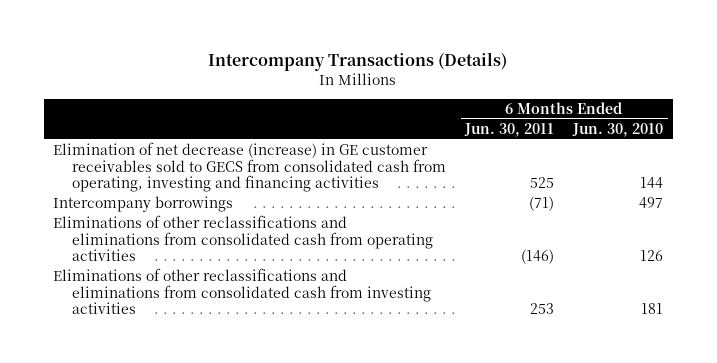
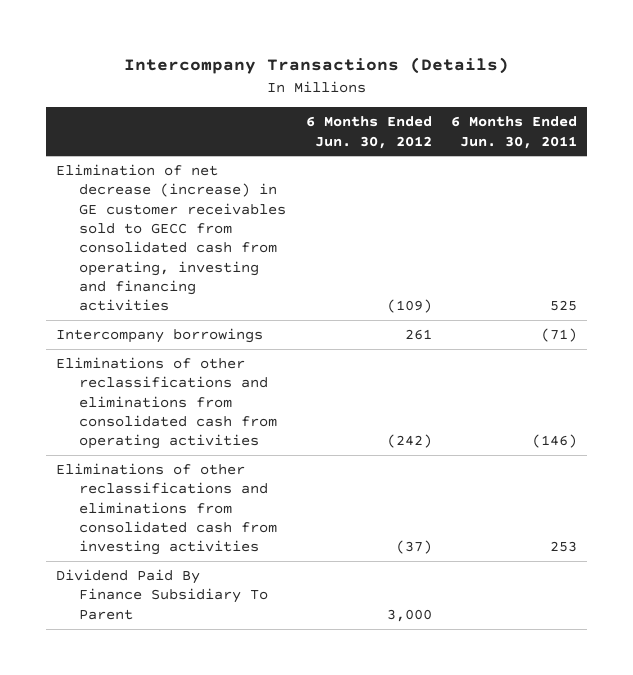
[572,123,664,138] Jun. 30, 2010 -> none
none -> [305,116,432,149] 6 Months Ended Jun. 30, 2012
[53,142,447,192] Elimination of net decrease (increase) in GE customer receivables sold to GECS from consolidated cash from operating, investing and financing activities -> [55,164,287,312] Elimination of net decrease (increase) in GE customer receivables sold to GECC from consolidated cash from operating, investing and financing activities
none -> [55,569,269,620] Dividend Paid By Finance Subsidiary To Parent

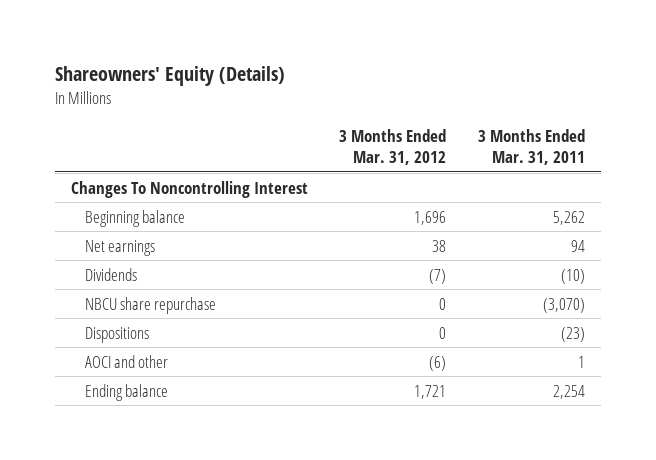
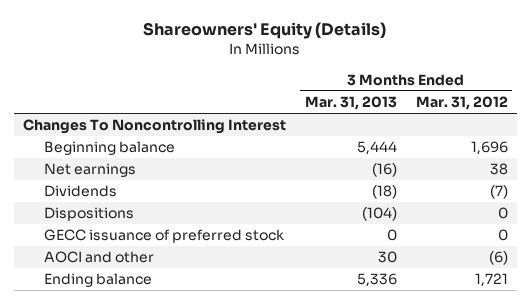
[477,128,585,166] 3 Months Ended Mar. 31, 2011 -> none
none -> [304,96,397,111] Mar. 31, 2013
[84,296,216,314] NBCU share repurchase -> none
none -> [44,229,285,244] GECC issuance of preferred stock

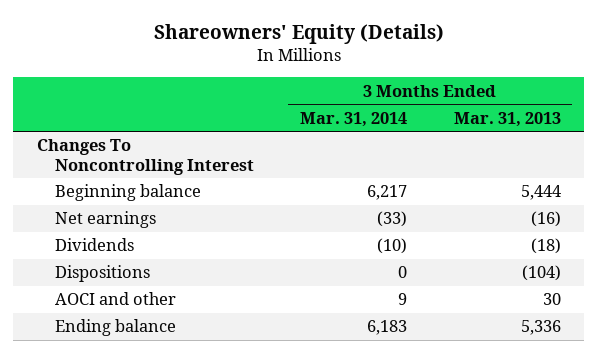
[415,96,508,111] Mar. 31, 2012 -> none
none -> [300,111,408,127] Mar. 31, 2014
[44,229,285,244] GECC issuance of preferred stock -> none

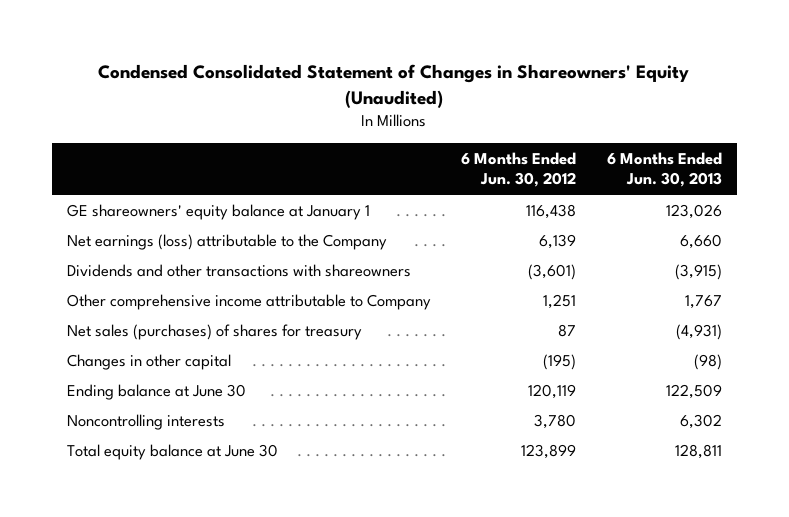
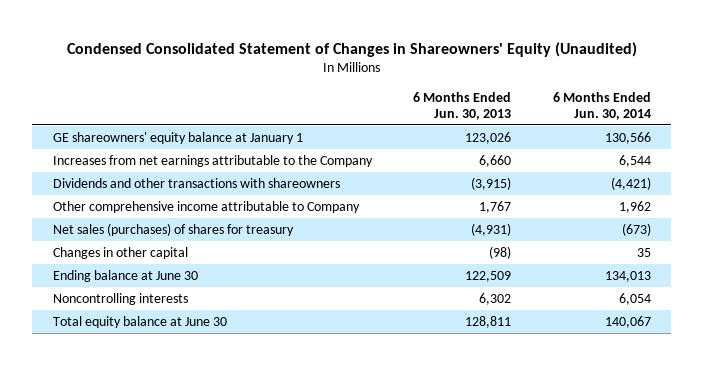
[461,151,577,188] 6 Months Ended Jun. 30, 2012 -> none
none -> [552,92,651,121] 6 Months Ended Jun. 30, 2014
[67,233,388,250] Net earnings (loss) attributable to the Company -> [52,154,373,167] Increases from net earnings attributable to the Company

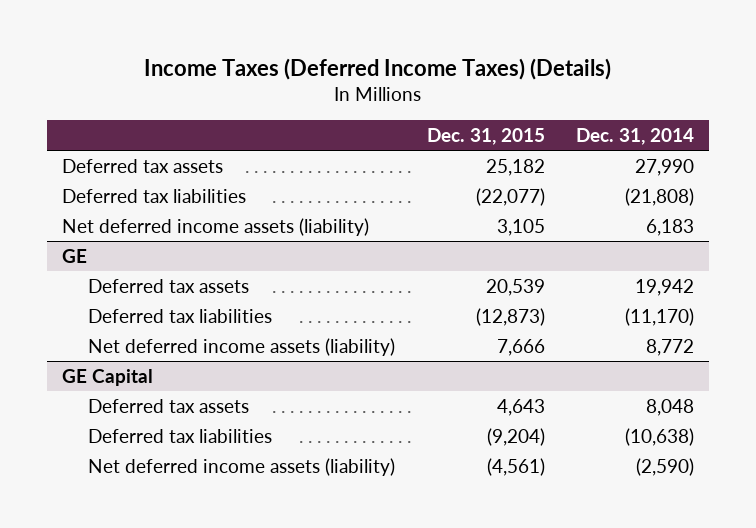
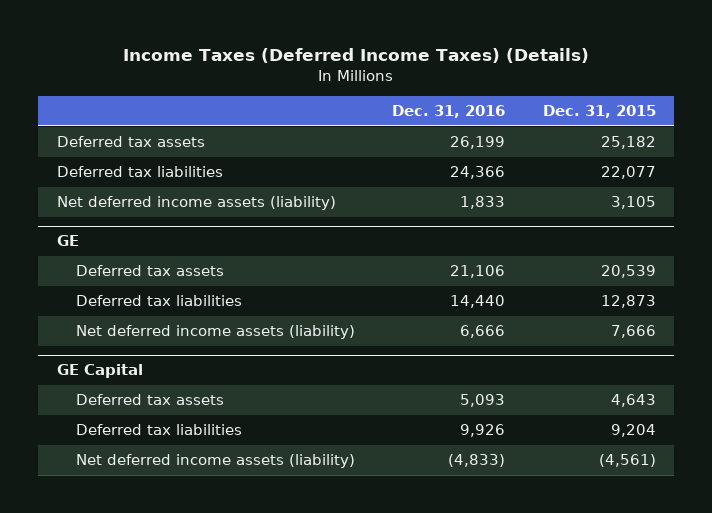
[575,128,694,146] Dec. 31, 2014 -> none
none -> [392,105,506,119] Dec. 31, 2016
[475,187,545,206] (22,077) -> [600,166,656,180] 22,077
[475,307,545,326] (12,873) -> [600,295,656,309] 12,873
[486,427,545,446] (9,204) -> [610,424,656,438] 9,204

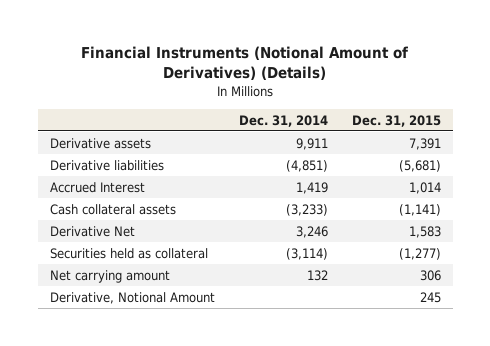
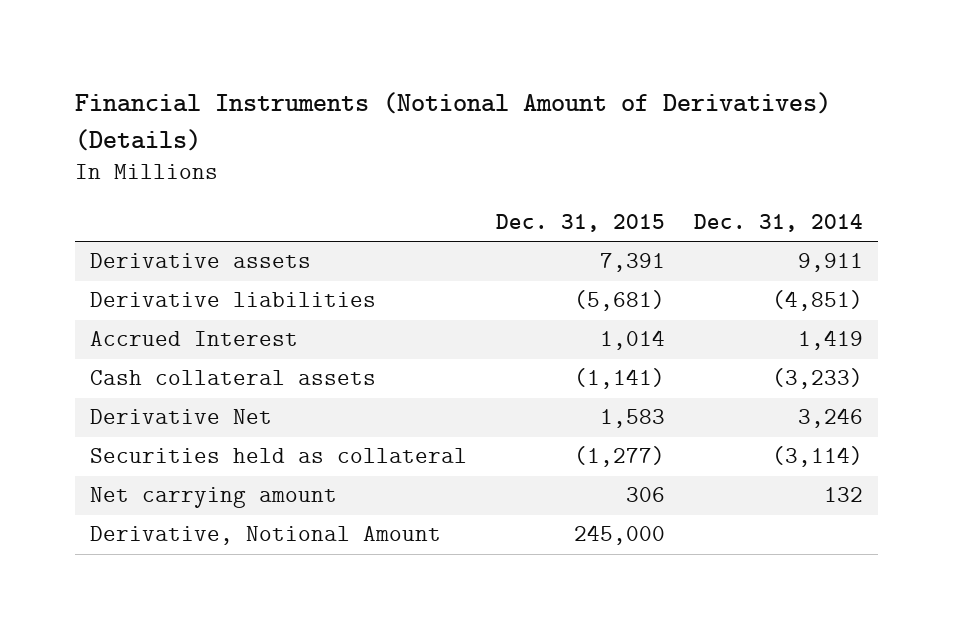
[419,291,441,303] 245 -> [574,525,666,546] 245,000

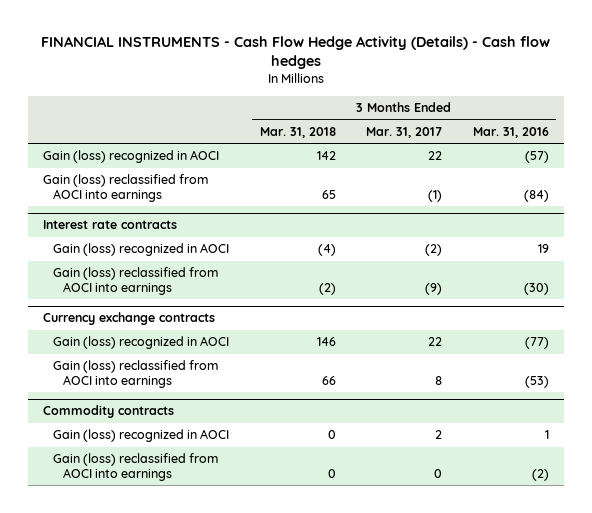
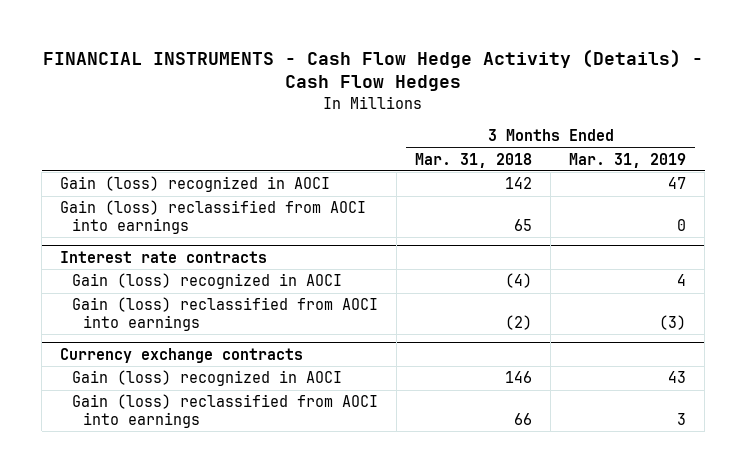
[40,36,550,70] FINANCIAL INSTRUMENTS - Cash Flow Hedge Activity (Details) - Cash flow hedges -> [43,48,704,92] FINANCIAL INSTRUMENTS - Cash Flow Hedge Activity (Details) - Cash Flow Hedges
[366,126,443,138] Mar. 31, 2017 -> none
[472,126,549,138] Mar. 31, 2016 -> none
none -> [569,152,687,168] Mar. 31, 2019
[42,405,174,419] Commodity contracts -> none
[52,429,229,443] Gain (loss) recognized in AOCI -> none
[52,453,218,481] Gain (loss) reclassified from AOCI into earnings -> none

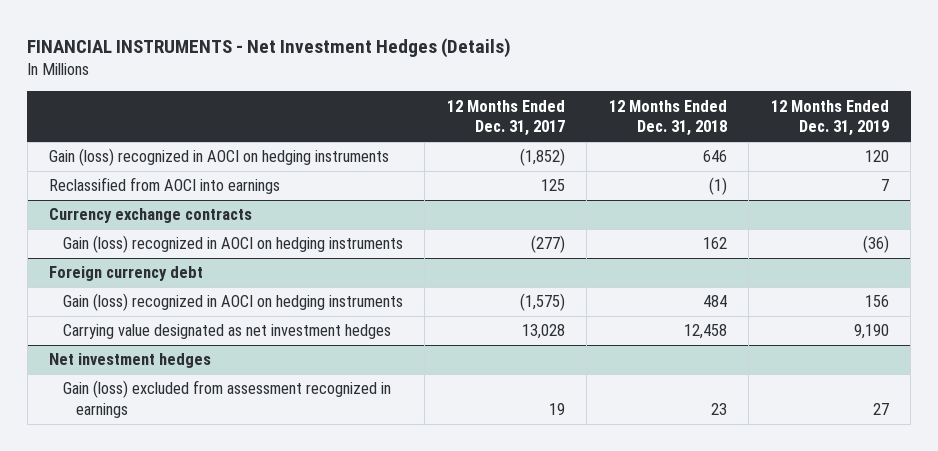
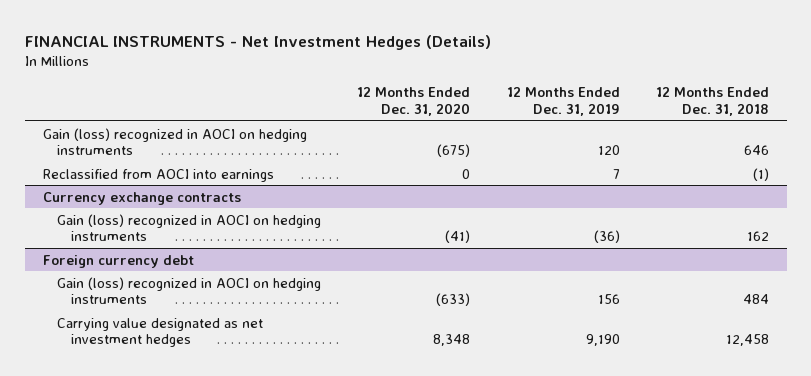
[446,99,565,137] 12 Months Ended Dec. 31, 2017 -> none
none -> [357,87,471,116] 12 Months Ended Dec. 31, 2020
[49,353,212,369] Net investment hedges -> none
[62,380,391,419] Gain (loss) excluded from assessment recognized in earnings -> none

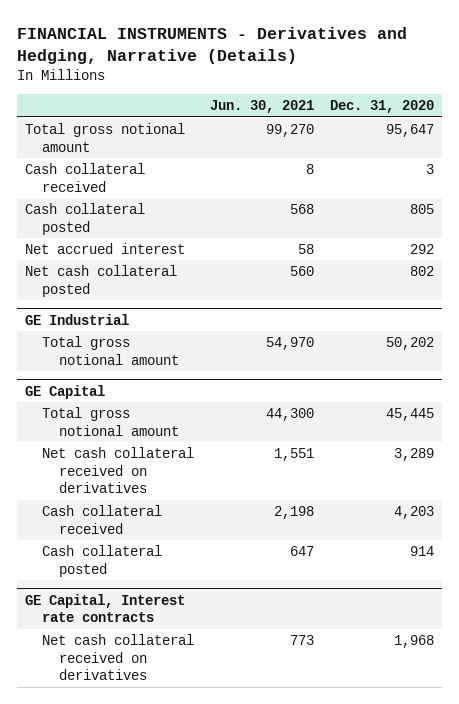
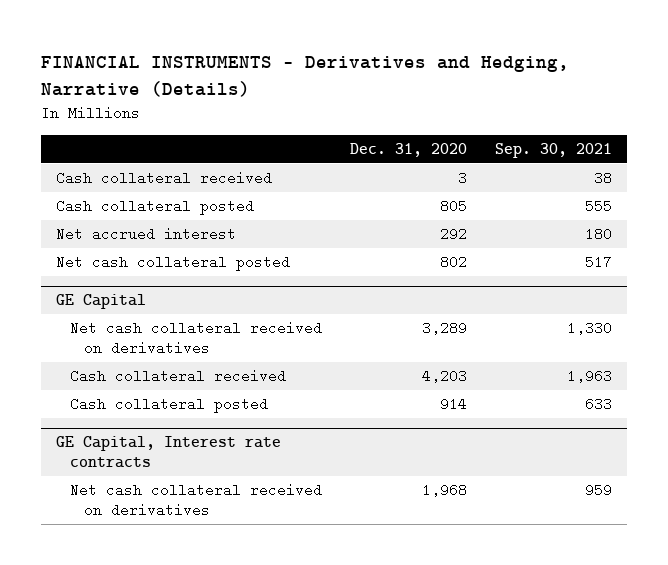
[210,100,315,114] Jun. 30, 2021 -> none
none -> [495,143,613,159] Sep. 30, 2021
[25,122,186,152] Total gross notional amount -> none
[25,313,130,325] GE Industrial -> none
[42,335,180,365] Total gross notional amount -> none
[42,406,180,436] Total gross notional amount -> none

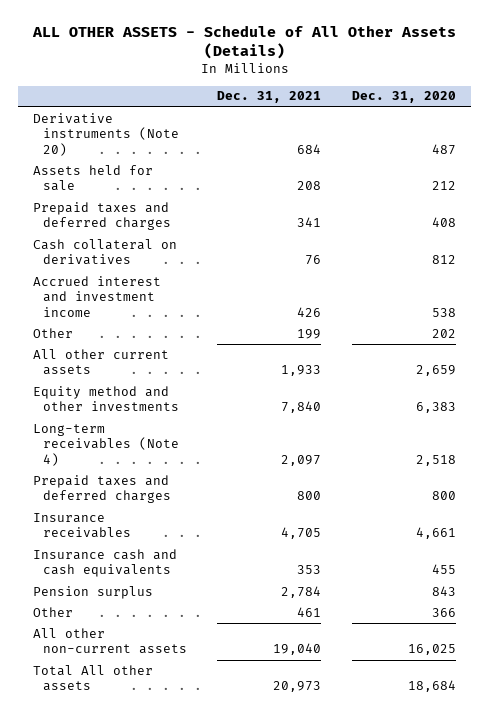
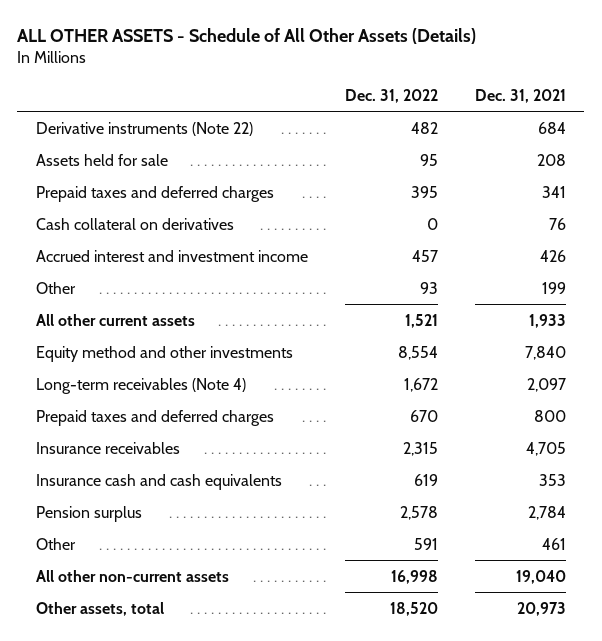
[351,91,456,104] Dec. 31, 2020 -> none
none -> [344,88,438,103] Dec. 31, 2022
[33,112,179,157] Derivative instruments (Note 20) -> [35,121,253,136] Derivative instruments (Note 22)
[33,664,154,692] Total All other assets -> [35,601,164,616] Other assets, total

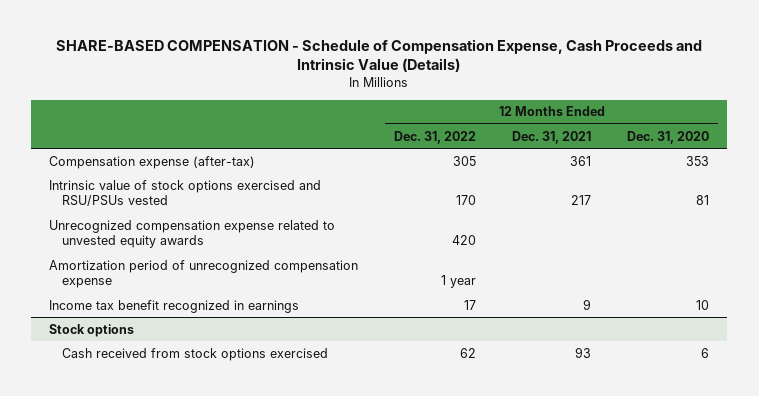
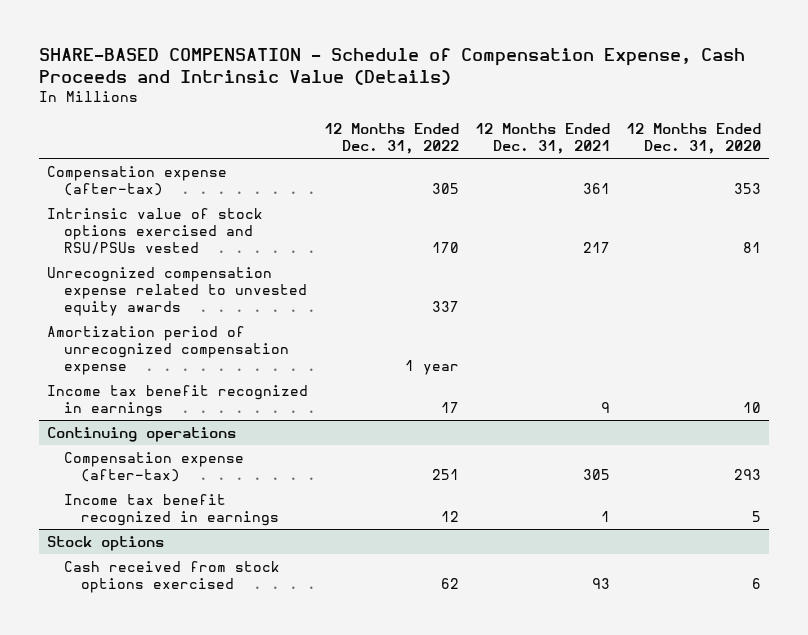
[452,235,477,246] 420 -> [432,300,460,312] 337
none -> [46,426,236,442] Continuing operations
none -> [63,451,244,482] Compensation expense (after-tax)
none -> [63,493,279,526] Income tax benefit recognized in earnings

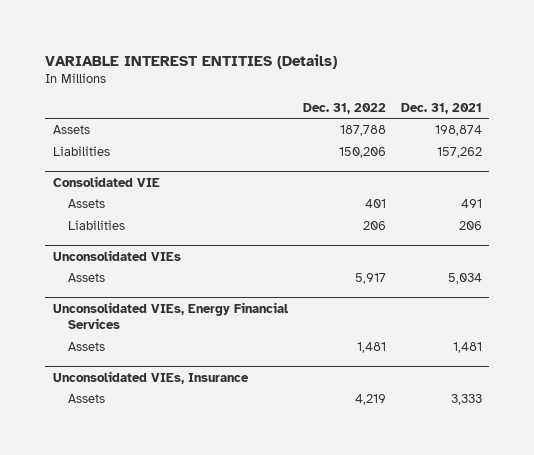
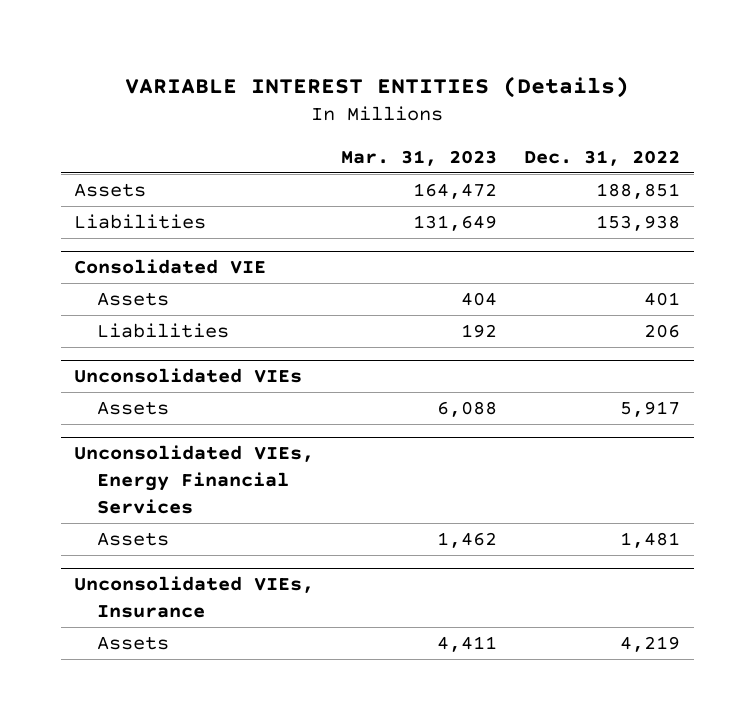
[400,102,482,114] Dec. 31, 2021 -> none
none -> [341,150,498,167] Mar. 31, 2023
[339,125,386,137] 187,788 -> [596,183,681,200] 188,851
[338,147,386,159] 150,206 -> [596,215,681,232] 153,938

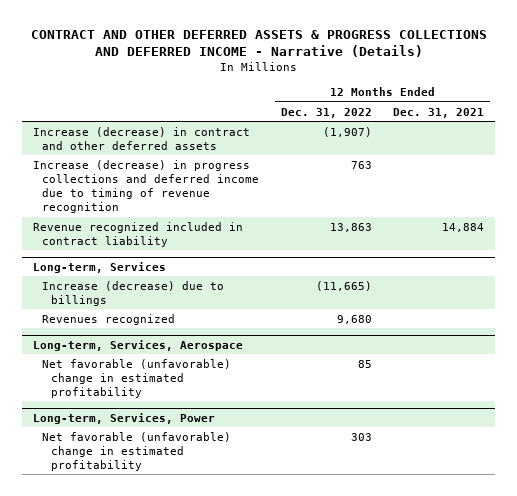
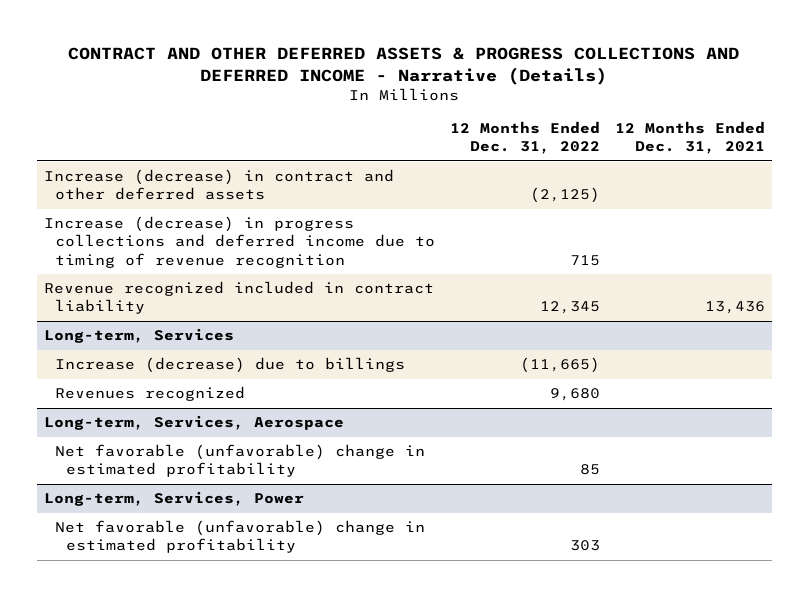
[322,126,372,137] (1,907) -> [529,187,600,204] (2,125)
[350,160,372,169] 763 -> [569,254,600,266] 715
[329,222,372,232] 13,863 -> [539,301,600,315] 12,345
[442,222,485,232] 14,884 -> [704,301,765,315] 13,436

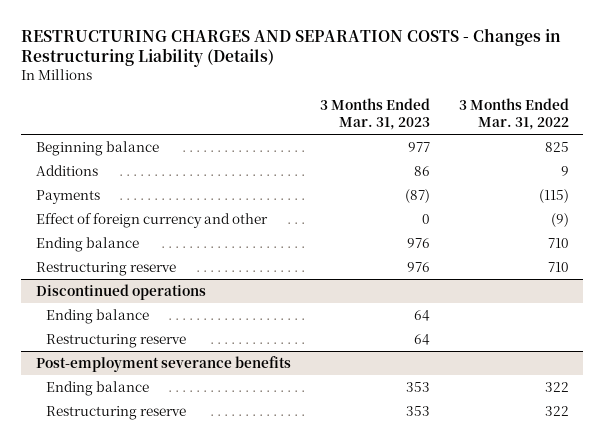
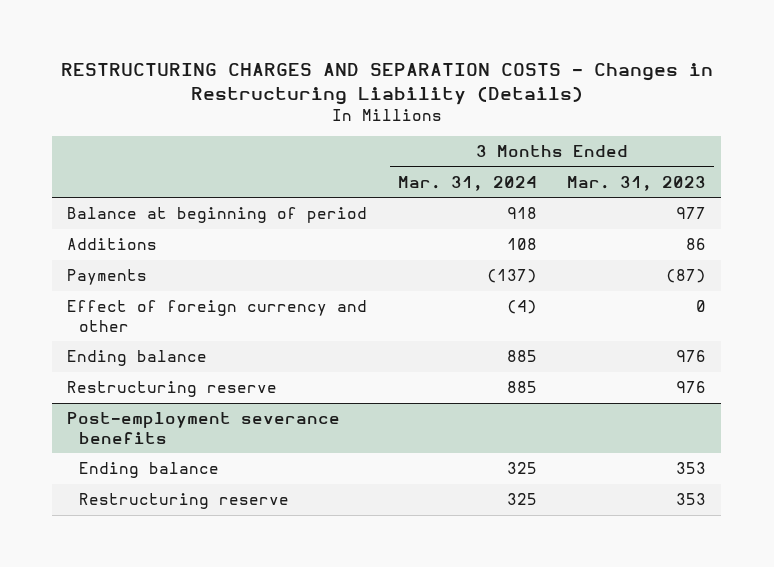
[458,98,569,131] 3 Months Ended Mar. 31, 2022 -> none
none -> [397,175,537,191] Mar. 31, 2024
[35,140,159,156] Beginning balance -> [67,207,368,224] Balance at beginning of period
[35,283,206,300] Discontinued operations -> none
[45,308,149,324] Ending balance -> none
[45,333,186,348] Restructuring reserve -> none

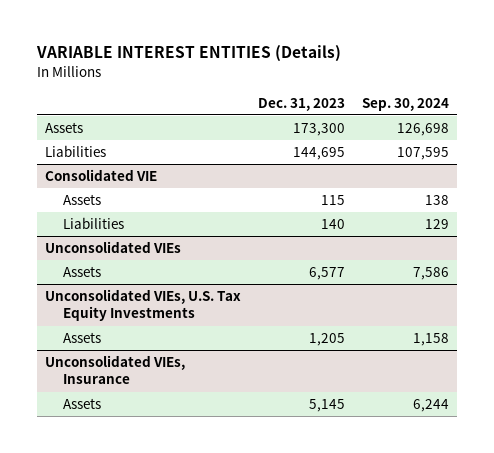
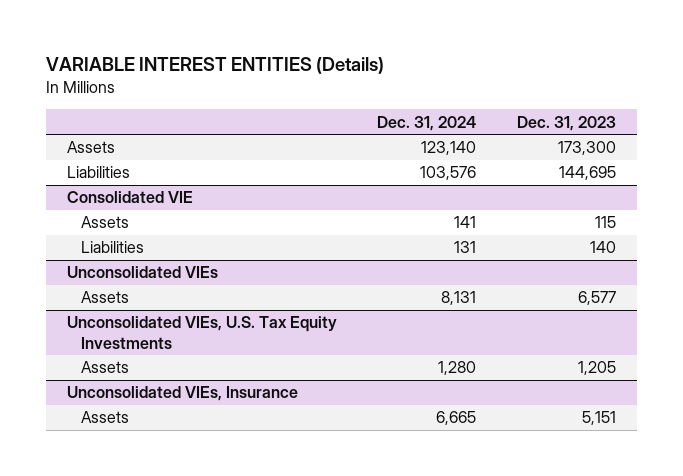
[361,97,449,111] Sep. 30, 2024 -> none
none -> [377,115,477,131] Dec. 31, 2024
[309,399,346,413] 5,145 -> [582,411,617,426] 5,151

